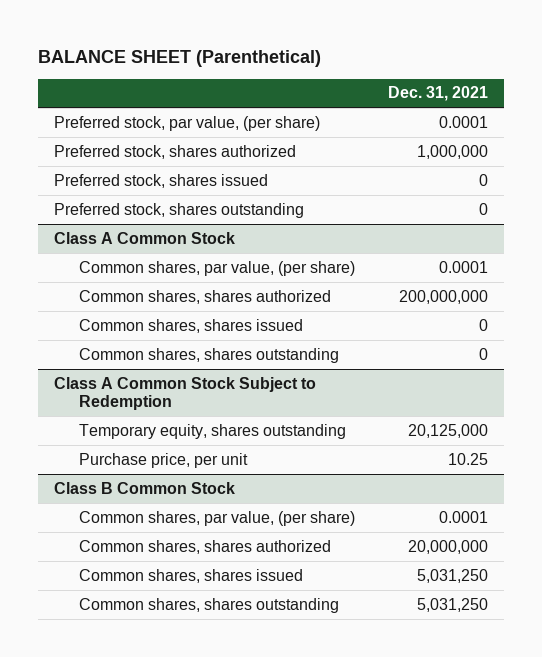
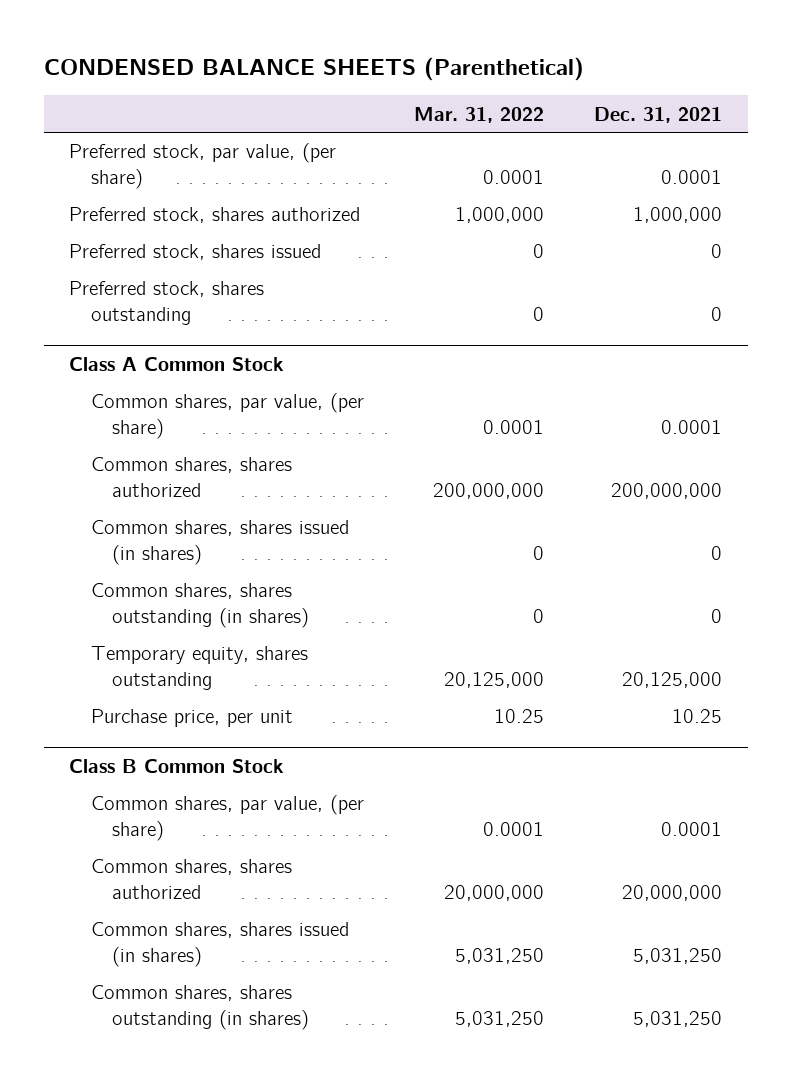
[38,49,322,67] BALANCE SHEET (Parenthetical) -> [43,56,584,81] CONDENSED BALANCE SHEETS (Parenthetical)
none -> [413,106,544,123] Mar. 31, 2022
[54,376,317,411] Class A Common Stock Subject to Redemption -> none
[79,318,304,333] Common shares, shares issued -> [90,520,349,566] Common shares, shares issued (in shares)
[79,347,340,363] Common shares, shares outstanding -> [90,583,310,629] Common shares, shares outstanding (in shares)
[79,568,304,583] Common shares, shares issued -> [90,922,349,968] Common shares, shares issued (in shares)
[79,597,340,613] Common shares, shares outstanding -> [90,985,310,1031] Common shares, shares outstanding (in shares)

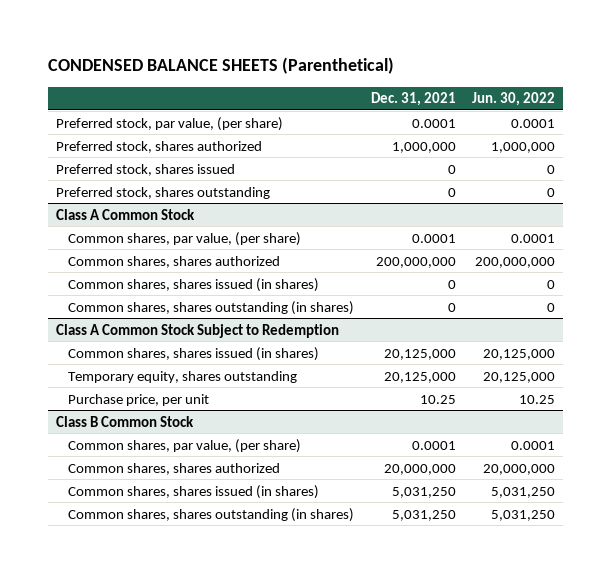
[413,106,544,123] Mar. 31, 2022 -> none
none -> [472,92,556,107] Jun. 30, 2022
none -> [56,323,340,338] Class A Common Stock Subject to Redemption
none -> [68,346,320,361] Common shares, shares issued (in shares)

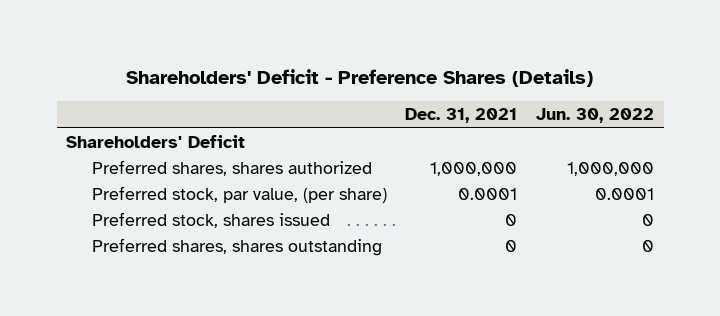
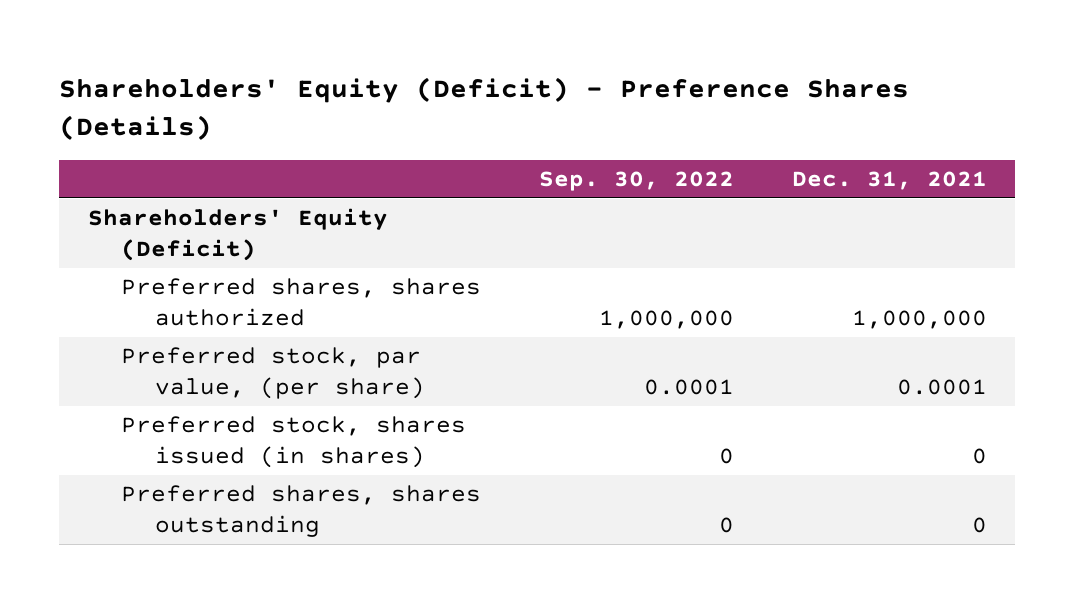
[126,68,594,87] Shareholders' Deficit - Preference Shares (Details) -> [59,77,910,141] Shareholders' Equity (Deficit) - Preference Shares (Details)
[536,108,655,124] Jun. 30, 2022 -> none
none -> [538,170,734,191] Sep. 30, 2022
[66,135,246,149] Shareholders' Deficit -> [87,208,388,262] Shareholders' Equity (Deficit)
[91,212,330,229] Preferred stock, shares issued -> [121,416,467,469] Preferred stock, shares issued (in shares)

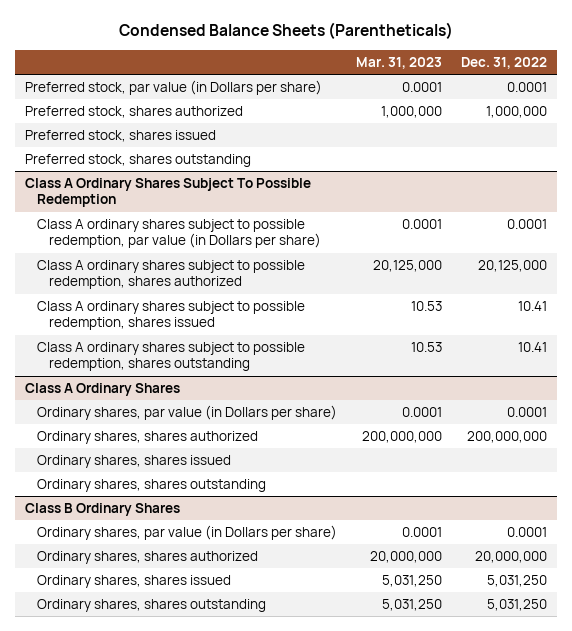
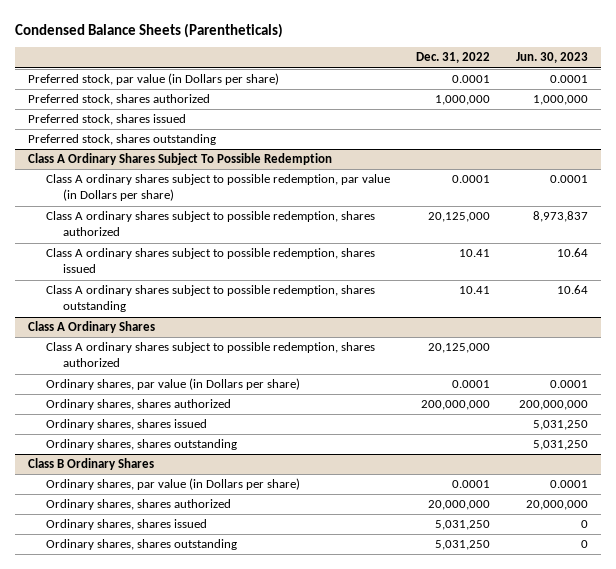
[356,56,443,69] Mar. 31, 2023 -> none
none -> [516,52,589,64] Jun. 30, 2023
none -> [45,342,375,368] Class A ordinary shares subject to possible redemption, shares authorized

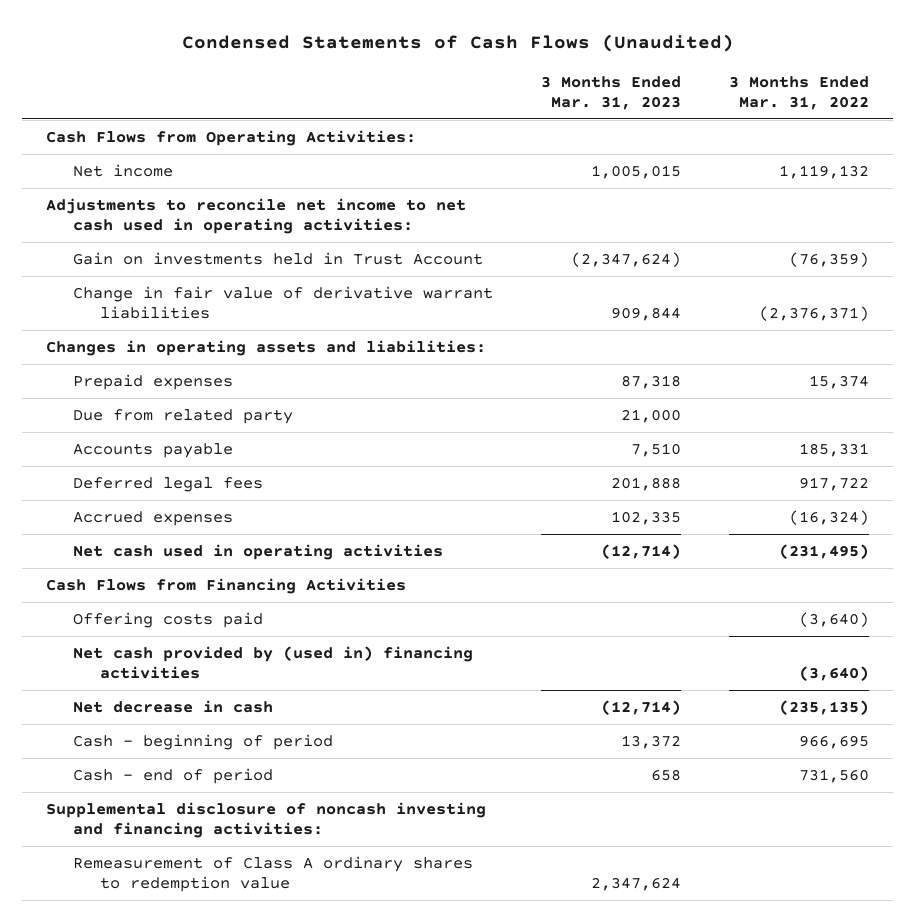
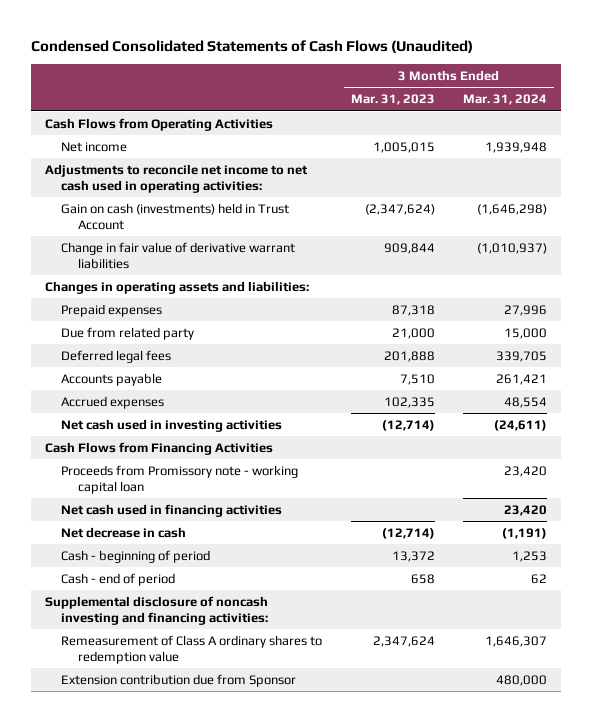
[181,34,734,53] Condensed Statements of Cash Flows (Unaudited) -> [31,40,474,54] Condensed Consolidated Statements of Cash Flows (Unaudited)
[729,76,870,111] 3 Months Ended Mar. 31, 2022 -> none
none -> [463,94,548,106] Mar. 31, 2024
[46,129,417,146] Cash Flows from Operating Activities: -> [45,117,274,131] Cash Flows from Operating Activities
[73,251,484,265] Gain on investments held in Trust Account -> [61,202,290,230] Gain on cash (investments) held in Trust Account
[73,442,234,458] Accounts payable -> [61,372,163,386] Accounts payable
[73,543,444,560] Net cash used in operating activities -> [61,418,283,432] Net cash used in investing activities
[73,611,264,628] Offering costs paid -> none
none -> [61,464,299,494] Proceeds from Promissory note - working capital loan
[73,645,474,679] Net cash provided by (used in) financing activities -> [61,503,283,517] Net cash used in financing activities
none -> [61,673,297,687] Extension contribution due from Sponsor

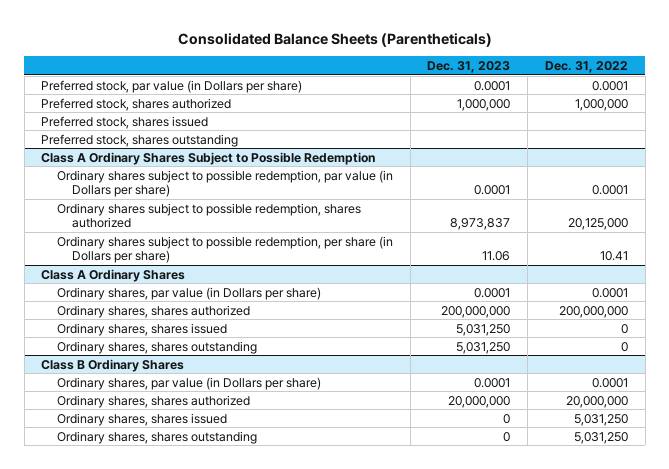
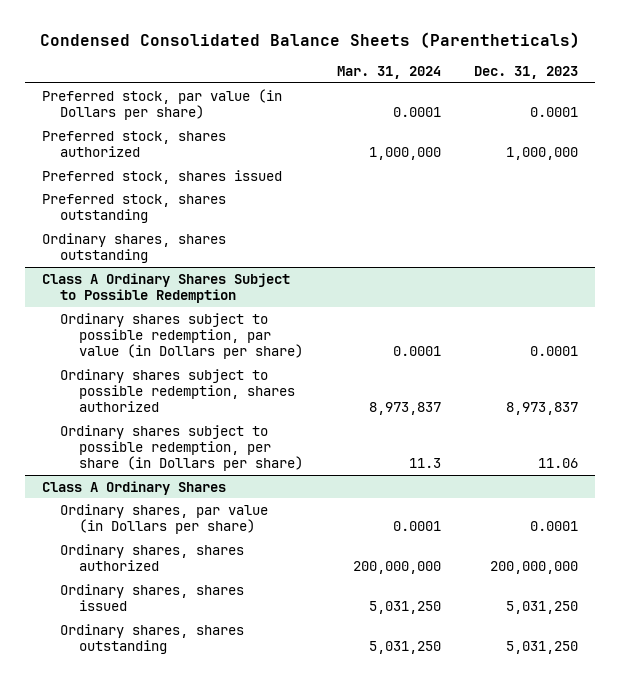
[177,32,492,47] Consolidated Balance Sheets (Parentheticals) -> [39,31,580,48] Condensed Consolidated Balance Sheets (Parentheticals)
[545,60,629,73] Dec. 31, 2022 -> none
none -> [336,66,441,80] Mar. 31, 2024
none -> [41,232,226,264] Ordinary shares, shares outstanding
[41,358,185,372] Class B Ordinary Shares -> none
[56,376,321,390] Ordinary shares, par value (in Dollars per share) -> none
[56,394,250,408] Ordinary shares, shares authorized -> none
[56,412,227,426] Ordinary shares, shares issued -> none
[56,430,257,444] Ordinary shares, shares outstanding -> none

